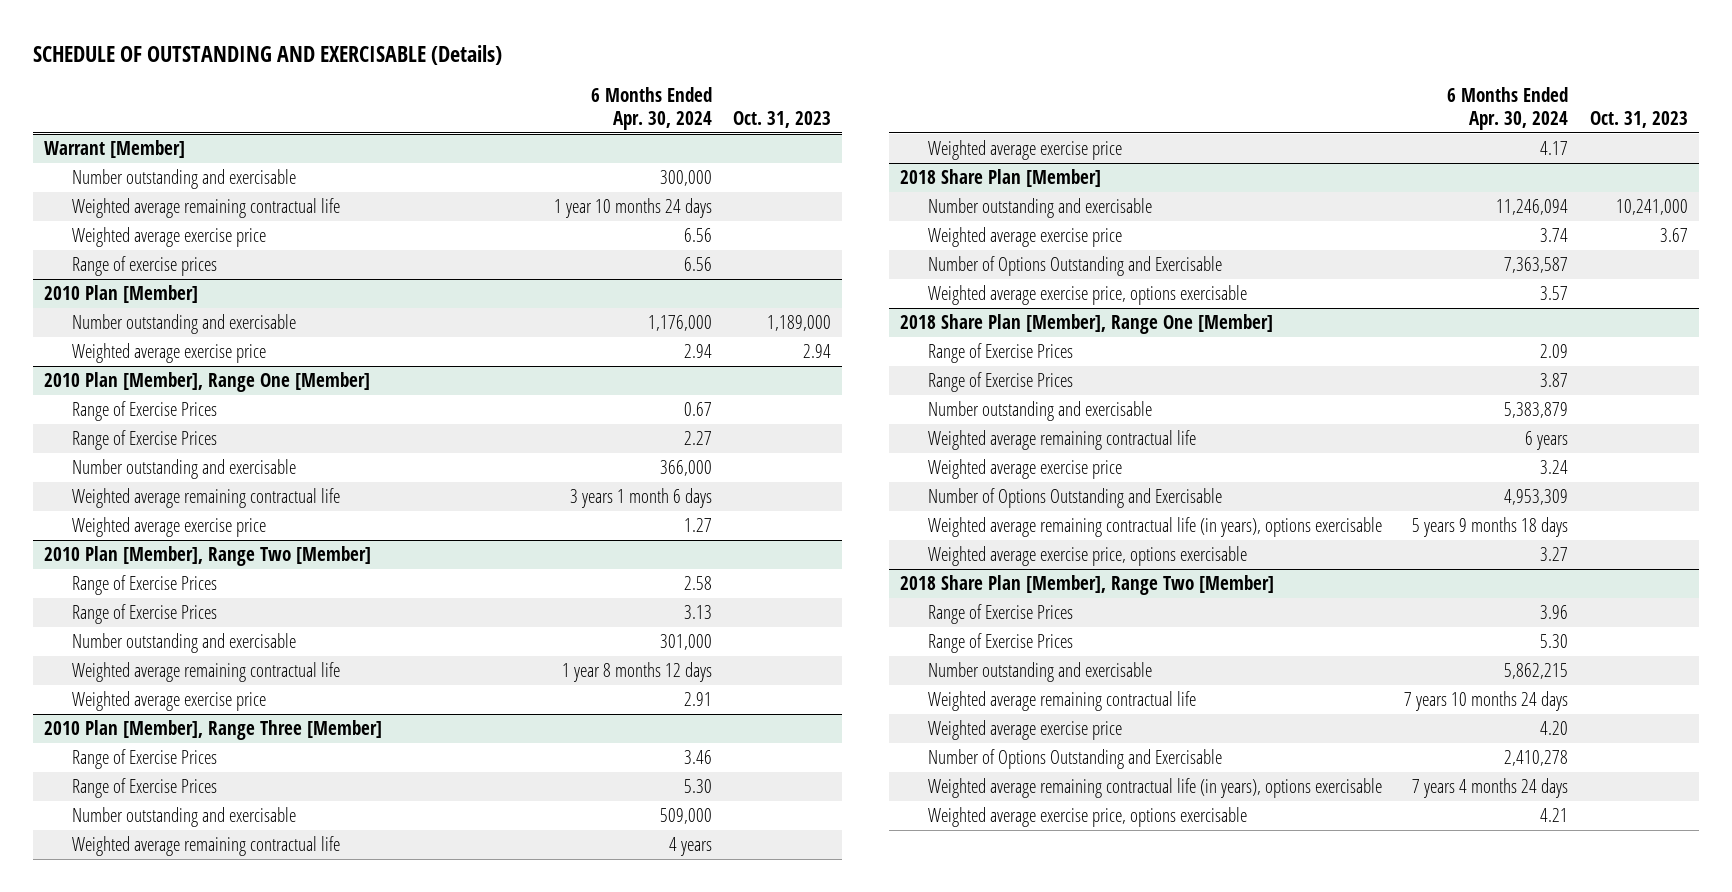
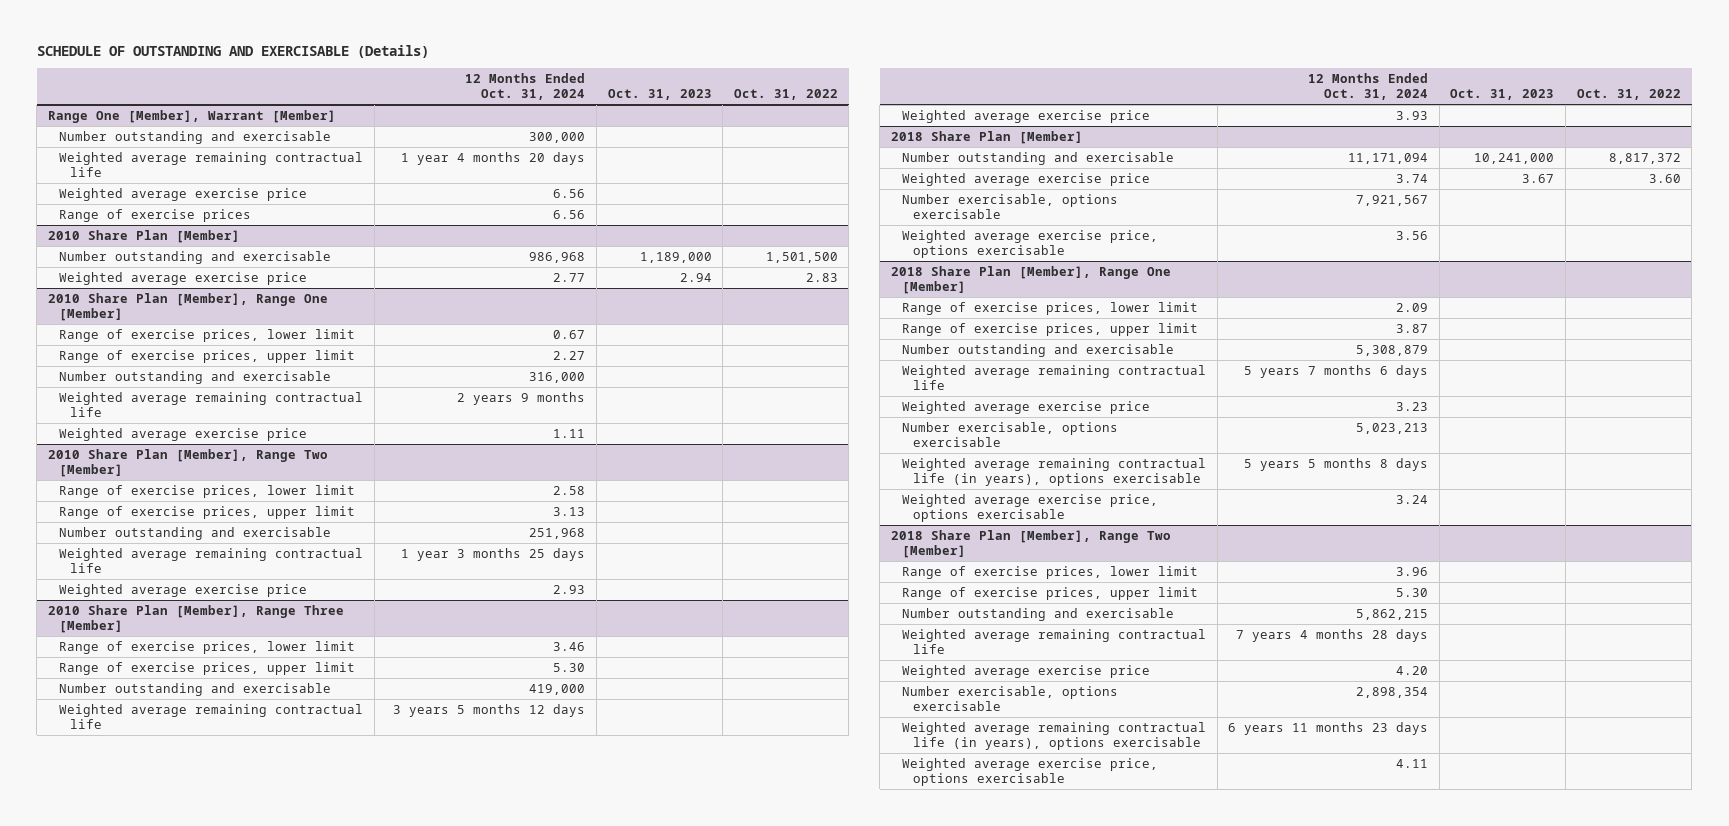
[590,87,712,130] 6 Months Ended Apr. 30, 2024 -> none
none -> [465,73,586,101] 12 Months Ended Oct. 31, 2024
none -> [733,89,838,101] Oct. 31, 2022
[43,140,185,159] Warrant [Member] -> [47,109,336,123] Range One [Member], Warrant [Member]
[43,285,198,304] 2010 Plan [Member] -> [47,229,240,243] 2010 Share Plan [Member]
[43,372,370,393] 2010 Plan [Member], Range One [Member] -> [47,292,328,322] 2010 Share Plan [Member], Range One [Member]
[71,401,217,422] Range of Exercise Prices -> [59,328,356,342] Range of exercise prices, lower limit
[71,430,217,451] Range of Exercise Prices -> [59,349,356,363] Range of exercise prices, upper limit
[43,546,371,567] 2010 Plan [Member], Range Two [Member] -> [47,448,328,478] 2010 Share Plan [Member], Range Two [Member]
[71,575,217,596] Range of Exercise Prices -> [59,484,356,498] Range of exercise prices, lower limit
[71,604,217,625] Range of Exercise Prices -> [59,505,356,519] Range of exercise prices, upper limit
[43,720,382,741] 2010 Plan [Member], Range Three [Member] -> [47,604,344,634] 2010 Share Plan [Member], Range Three [Member]
[71,749,217,770] Range of Exercise Prices -> [59,640,356,654] Range of exercise prices, lower limit
[71,778,217,799] Range of Exercise Prices -> [59,661,356,675] Range of exercise prices, upper limit
[928,256,1223,277] Number of Options Outstanding and Exercisable -> [902,193,1119,220] Number exercisable, options exercisable
[928,343,1074,364] Range of Exercise Prices -> [902,301,1199,315] Range of exercise prices, lower limit
[928,372,1074,393] Range of Exercise Prices -> [902,322,1199,336] Range of exercise prices, upper limit
[928,488,1223,509] Number of Options Outstanding and Exercisable -> [902,421,1119,448] Number exercisable, options exercisable
[928,604,1074,625] Range of Exercise Prices -> [902,565,1199,579] Range of exercise prices, lower limit
[928,633,1074,654] Range of Exercise Prices -> [902,586,1199,600] Range of exercise prices, upper limit
[928,749,1223,770] Number of Options Outstanding and Exercisable -> [902,685,1119,712] Number exercisable, options exercisable

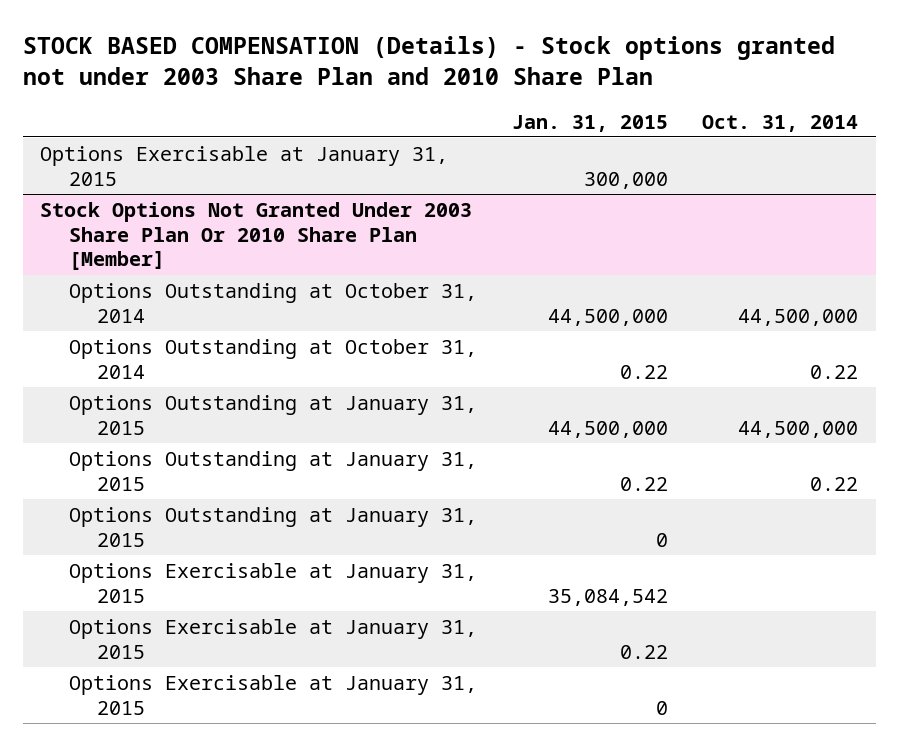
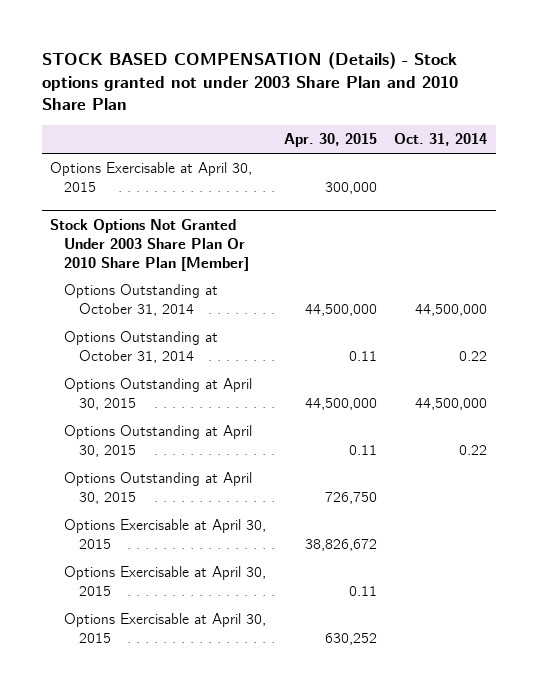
[511,114,668,132] Jan. 31, 2015 -> none
none -> [283,133,377,148] Apr. 30, 2015
[40,145,449,186] Options Exercisable at January 31, 2015 -> [50,162,253,193] Options Exercisable at April 30, 2015
[68,394,477,435] Options Outstanding at January 31, 2015 -> [64,378,253,411] Options Outstanding at April 30, 2015
[68,450,477,491] Options Outstanding at January 31, 2015 -> [64,425,253,458] Options Outstanding at April 30, 2015
[68,506,477,547] Options Outstanding at January 31, 2015 -> [64,472,253,505] Options Outstanding at April 30, 2015
[68,562,477,603] Options Exercisable at January 31, 2015 -> [64,519,267,550] Options Exercisable at April 30, 2015
[68,618,477,659] Options Exercisable at January 31, 2015 -> [64,566,267,597] Options Exercisable at April 30, 2015
[68,674,477,715] Options Exercisable at January 31, 2015 -> [64,613,267,644] Options Exercisable at April 30, 2015

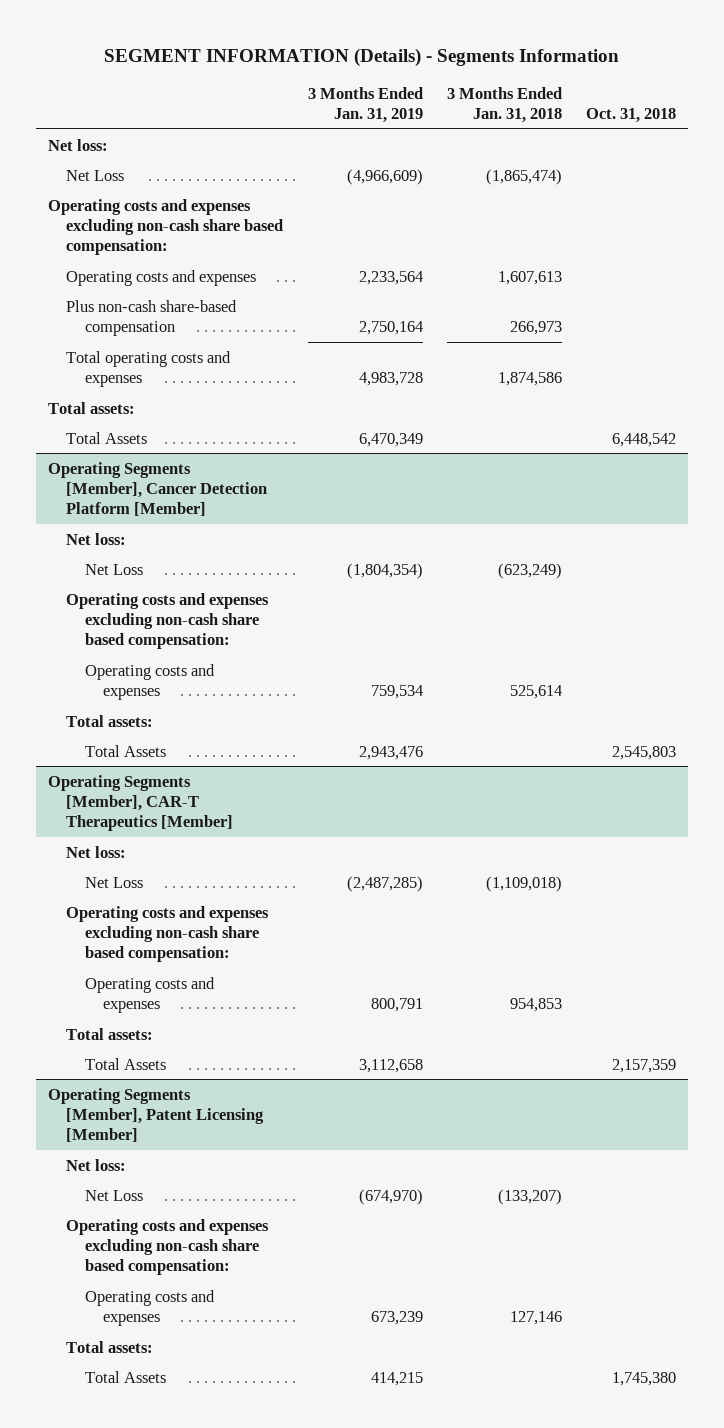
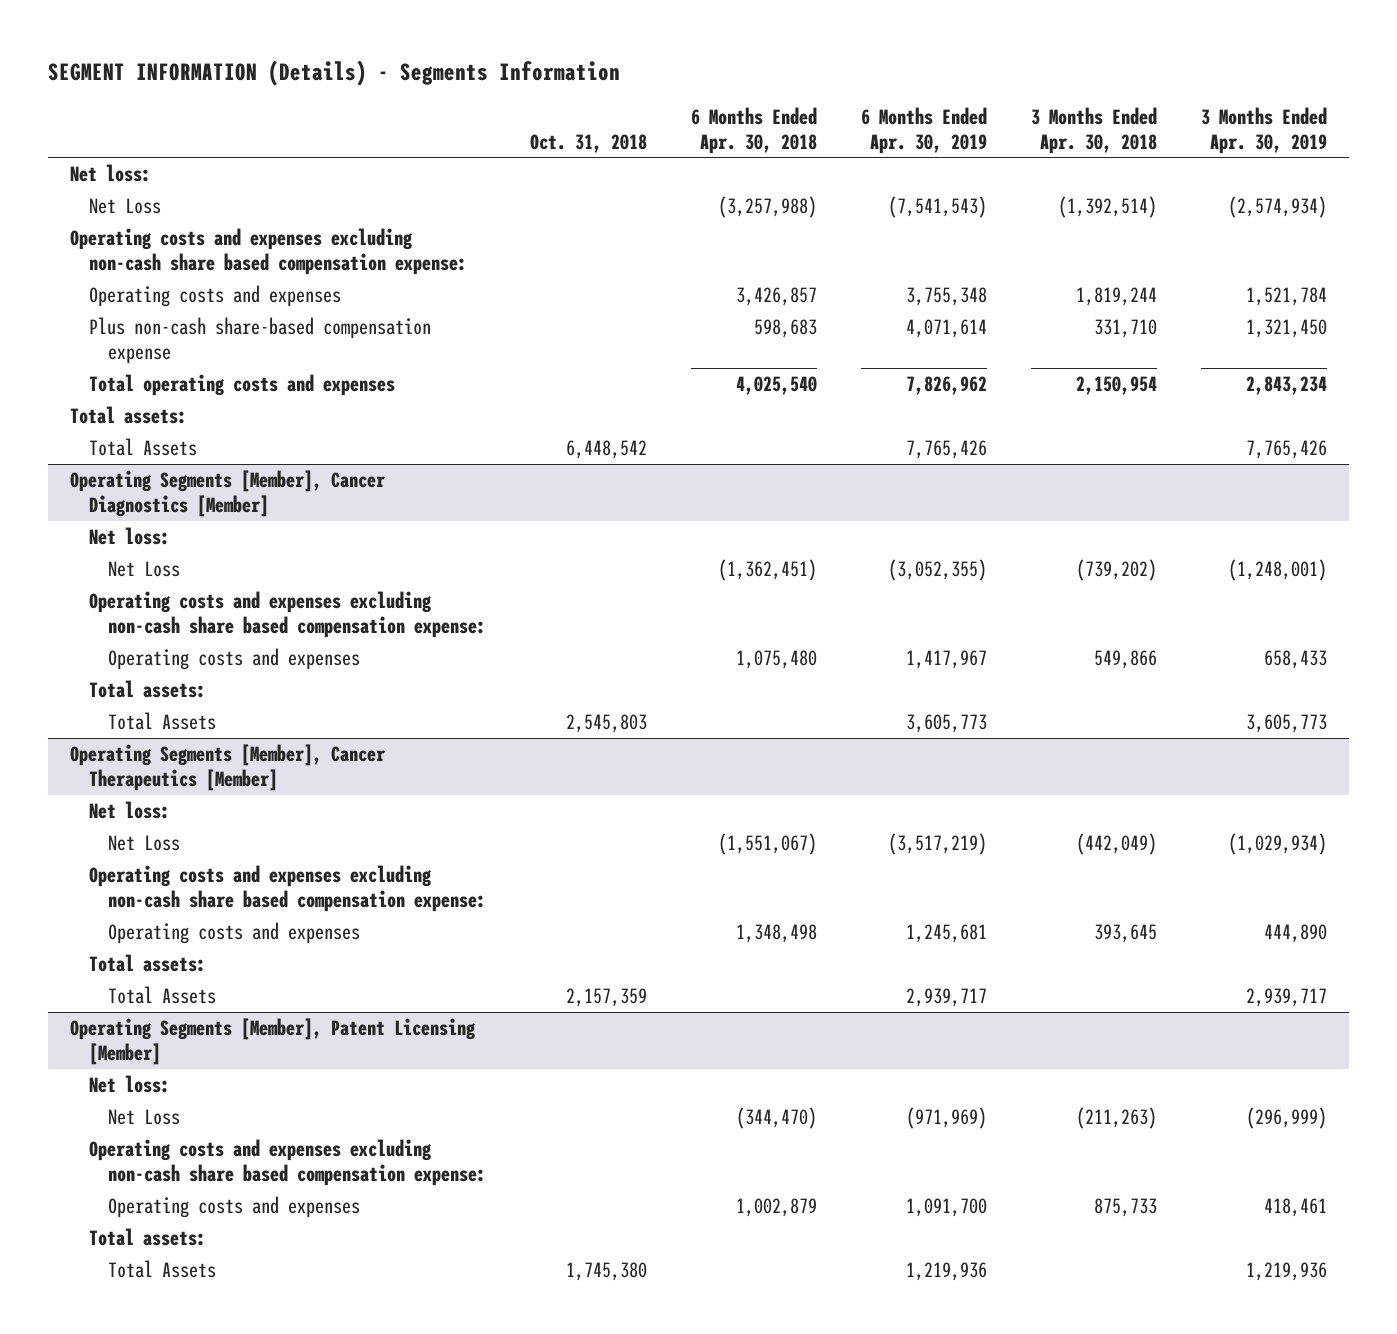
[307,86,423,123] 3 Months Ended Jan. 31, 2019 -> none
[446,86,562,123] 3 Months Ended Jan. 31, 2018 -> none
none -> [690,106,817,154] 6 Months Ended Apr. 30, 2018
none -> [860,106,987,154] 6 Months Ended Apr. 30, 2019
none -> [1030,106,1157,154] 3 Months Ended Apr. 30, 2018
none -> [1201,106,1328,154] 3 Months Ended Apr. 30, 2019
[48,198,284,255] Operating costs and expenses excluding non-cash share based compensation: -> [69,228,467,276] Operating costs and expenses excluding non-cash share based compensation expense:
[66,299,238,336] Plus non-cash share-based compensation -> [88,317,431,365] Plus non-cash share-based compensation expense
[48,461,268,516] Operating Segments [Member], Cancer Detection Platform [Member] -> [69,470,386,518] Operating Segments [Member], Cancer Diagnostics [Member]
[66,592,270,649] Operating costs and expenses excluding non-cash share based compensation: -> [88,591,486,639] Operating costs and expenses excluding non-cash share based compensation expense:
[48,774,234,831] Operating Segments [Member], CAR-T Therapeutics [Member] -> [69,744,386,792] Operating Segments [Member], Cancer Therapeutics [Member]
[66,905,270,962] Operating costs and expenses excluding non-cash share based compensation: -> [88,865,486,913] Operating costs and expenses excluding non-cash share based compensation expense:
[66,1218,270,1275] Operating costs and expenses excluding non-cash share based compensation: -> [88,1139,486,1187] Operating costs and expenses excluding non-cash share based compensation expense:

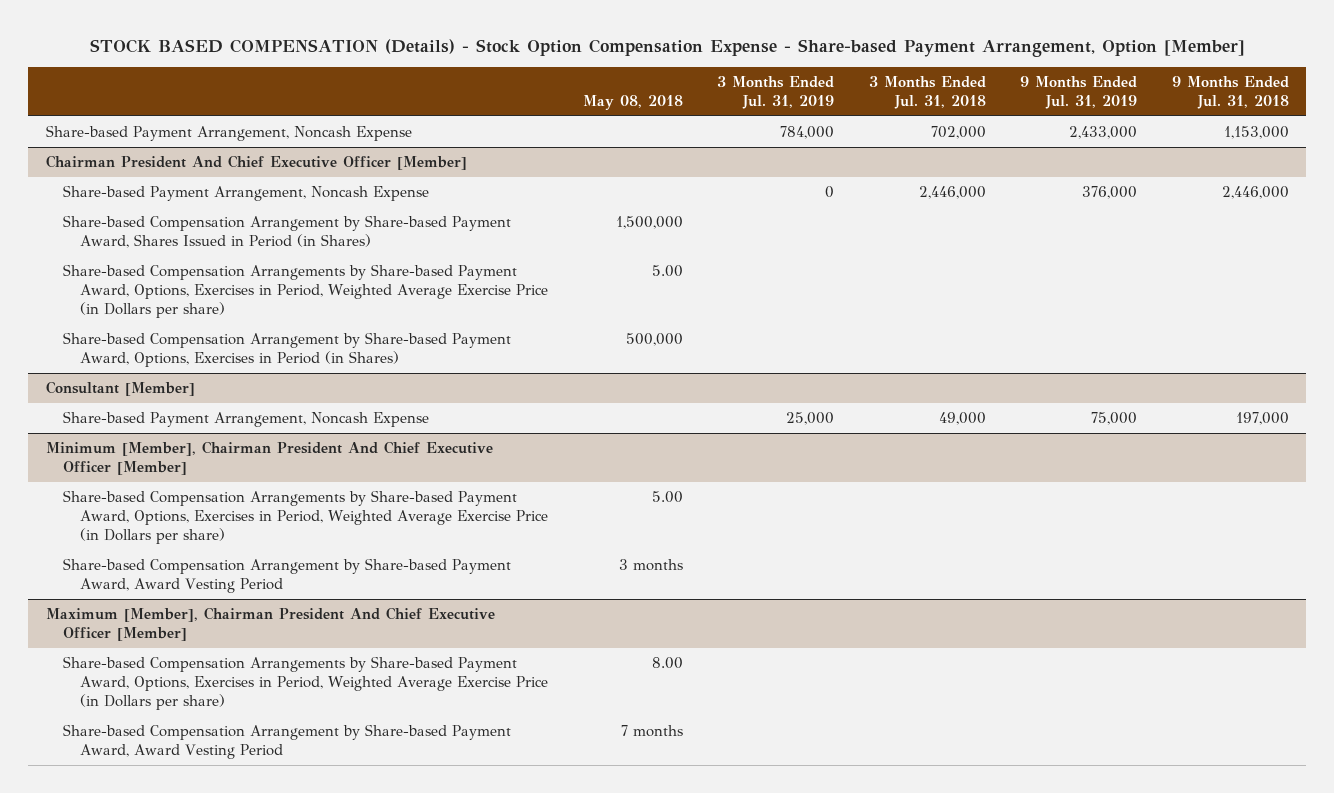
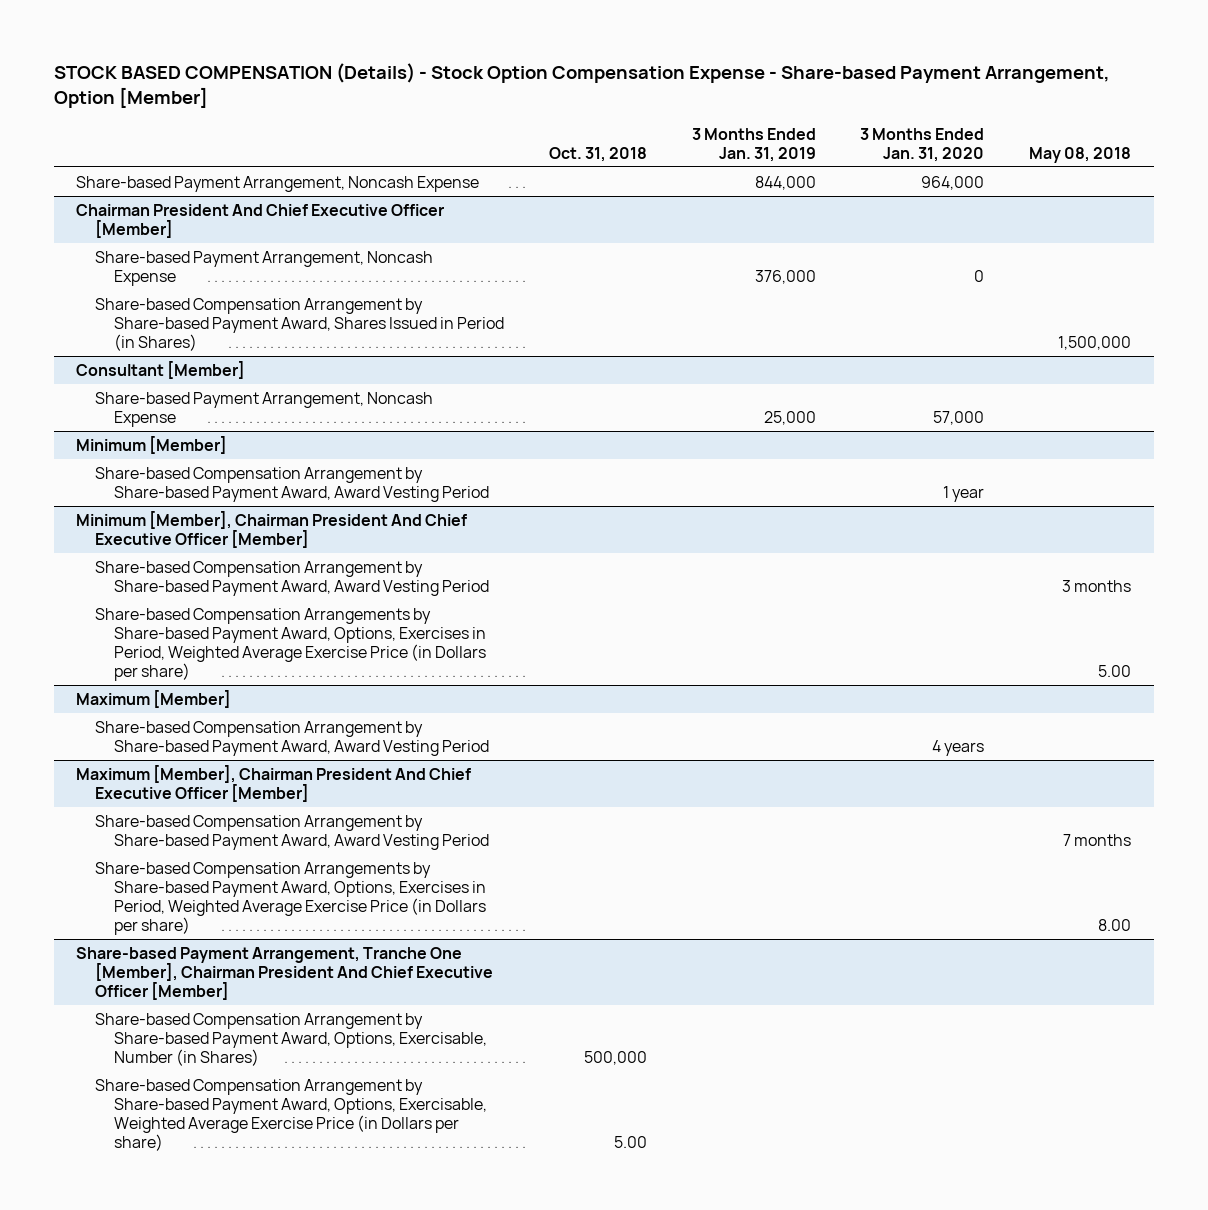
[717,75,835,110] 3 Months Ended Jul. 31, 2019 -> none
[868,75,986,110] 3 Months Ended Jul. 31, 2018 -> none
[1020,75,1138,110] 9 Months Ended Jul. 31, 2019 -> none
[1171,75,1289,110] 9 Months Ended Jul. 31, 2018 -> none
none -> [548,146,647,162] Oct. 31, 2018
none -> [691,127,816,162] 3 Months Ended Jan. 31, 2019
none -> [860,127,985,162] 3 Months Ended Jan. 31, 2020
[62,264,549,319] Share-based Compensation Arrangements by Share-based Payment Award, Options, Exercises in Period, Weighted Average Exercise Price (in Dollars per share) -> none
[62,332,511,368] Share-based Compensation Arrangement by Share-based Payment Award, Options, Exercises in Period (in Shares) -> none
none -> [76,435,228,454] Minimum [Member]
none -> [94,466,489,502] Share-based Compensation Arrangement by Share-based Payment Award, Award Vesting Period
[62,490,549,545] Share-based Compensation Arrangements by Share-based Payment Award, Options, Exercises in Period, Weighted Average Exercise Price (in Dollars per share) -> [94,607,486,681] Share-based Compensation Arrangements by Share-based Payment Award, Options, Exercises in Period, Weighted Average Exercise Price (in Dollars per share)
none -> [76,689,232,708] Maximum [Member]
none -> [94,720,489,756] Share-based Compensation Arrangement by Share-based Payment Award, Award Vesting Period
[62,656,549,711] Share-based Compensation Arrangements by Share-based Payment Award, Options, Exercises in Period, Weighted Average Exercise Price (in Dollars per share) -> [94,861,486,935] Share-based Compensation Arrangements by Share-based Payment Award, Options, Exercises in Period, Weighted Average Exercise Price (in Dollars per share)
none -> [76,946,493,1000] Share-based Payment Arrangement, Tranche One [Member], Chairman President And Chief Executive Officer [Member]
none -> [94,1012,487,1066] Share-based Compensation Arrangement by Share-based Payment Award, Options, Exercisable, Number (in Shares)
none -> [94,1078,487,1151] Share-based Compensation Arrangement by Share-based Payment Award, Options, Exercisable, Weighted Average Exercise Price (in Dollars per share)

